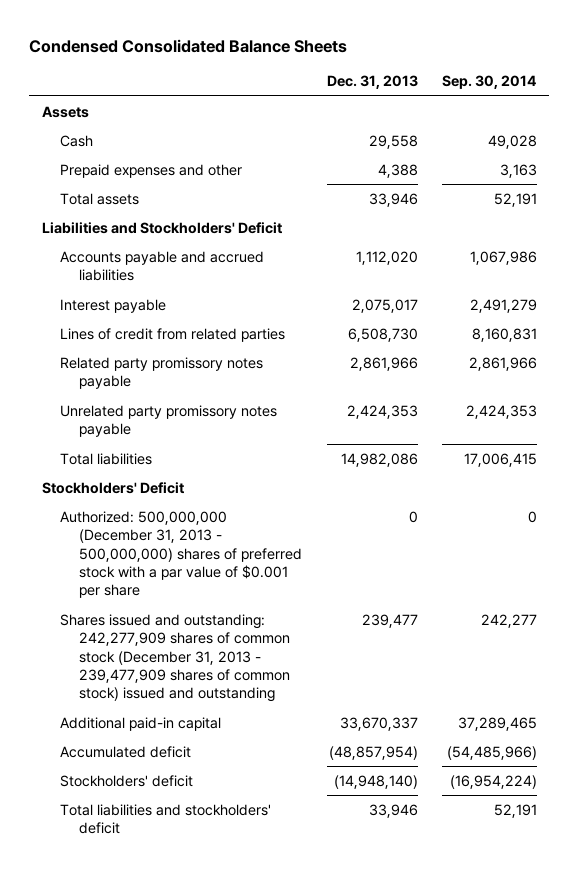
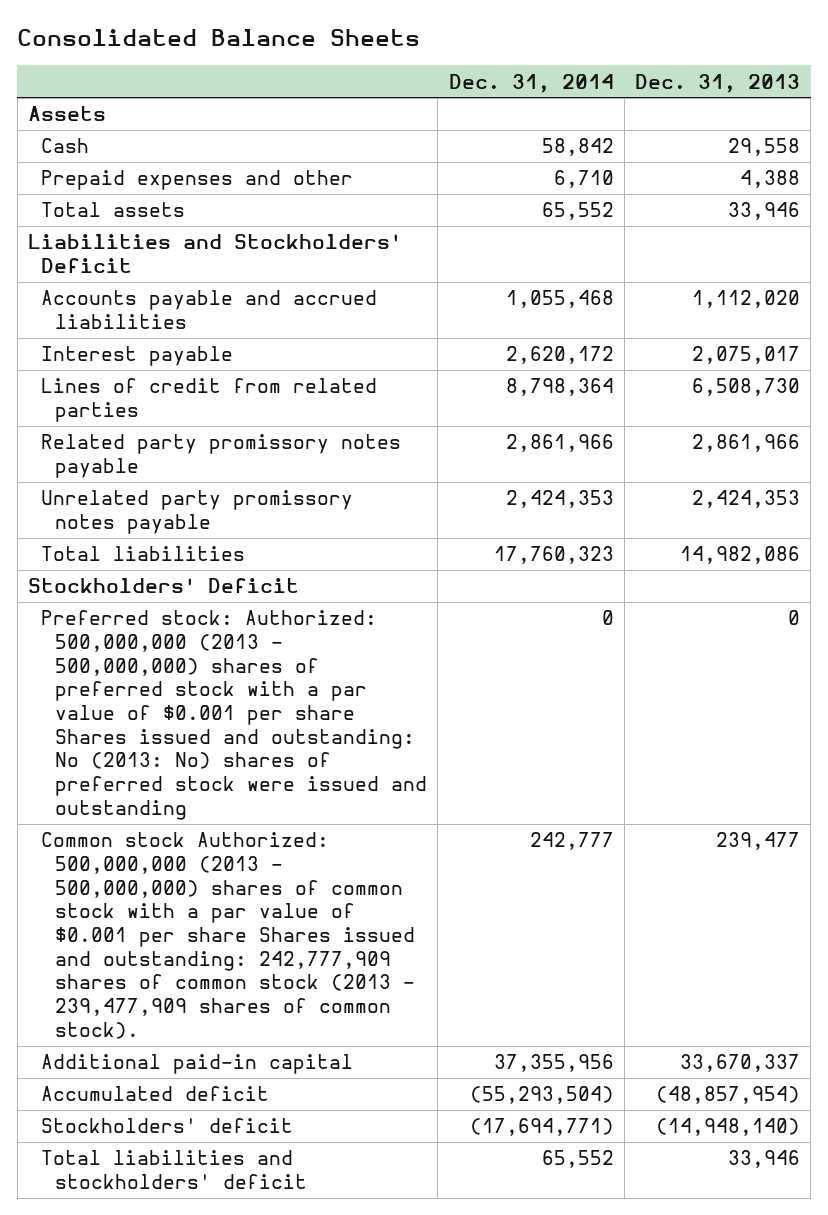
[29,39,348,54] Condensed Consolidated Balance Sheets -> [17,29,421,47] Consolidated Balance Sheets
[441,75,537,90] Sep. 30, 2014 -> none
none -> [448,73,614,93] Dec. 31, 2014
[60,510,303,599] Authorized: 500,000,000 (December 31, 2013 - 500,000,000) shares of preferred stock with a par value of $0.001 per share -> [41,610,428,820] Preferred stock: Authorized: 500,000,000 (2013 - 500,000,000) shares of preferred stock with a par value of $0.001 per share Shares issued and outstanding: No (2013: No) shares of preferred stock were issued and outstanding
[60,613,291,703] Shares issued and outstanding: 242,277,909 shares of common stock (December 31, 2013 - 239,477,909 shares of common stock) issued and outstanding -> [41,832,416,1039] Common stock Authorized: 500,000,000 (2013 - 500,000,000) shares of common stock with a par value of $0.001 per share Shares issued and outstanding: 242,777,909 shares of common stock (2013 - 239,477,909 shares of common stock).

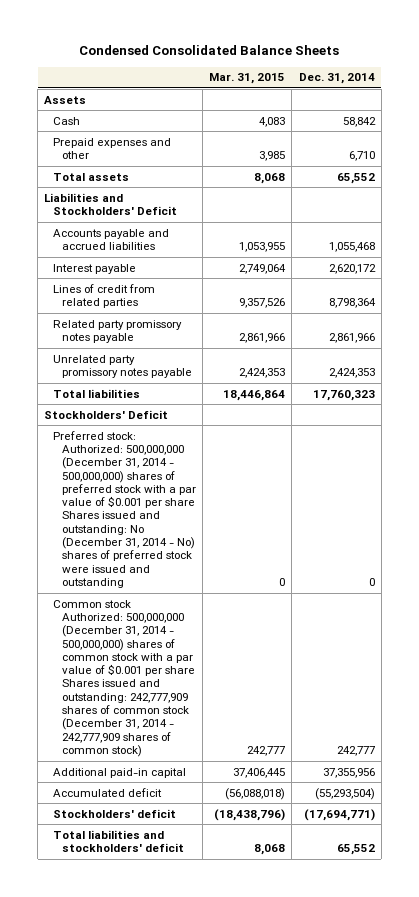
[17,29,421,47] Consolidated Balance Sheets -> [79,45,340,56] Condensed Consolidated Balance Sheets
[634,73,800,93] Dec. 31, 2013 -> none
none -> [209,73,286,85] Mar. 31, 2015
[41,610,428,820] Preferred stock: Authorized: 500,000,000 (2013 - 500,000,000) shares of preferred stock with a par value of $0.001 per share Shares issued and outstanding: No (2013: No) shares of preferred stock were issued and outstanding -> [53,430,197,588] Preferred stock: Authorized: 500,000,000 (December 31, 2014 - 500,000,000) shares of preferred stock with a par value of $0.001 per share Shares issued and outstanding: No (December 31, 2014 - No) shares of preferred stock were issued and outstanding
[41,832,416,1039] Common stock Authorized: 500,000,000 (2013 - 500,000,000) shares of common stock with a par value of $0.001 per share Shares issued and outstanding: 242,777,909 shares of common stock (2013 - 239,477,909 shares of common stock). -> [53,599,196,757] Common stock Authorized: 500,000,000 (December 31, 2014 - 500,000,000) shares of common stock with a par value of $0.001 per share Shares issued and outstanding: 242,777,909 shares of common stock (December 31, 2014 - 242,777,909 shares of common stock)

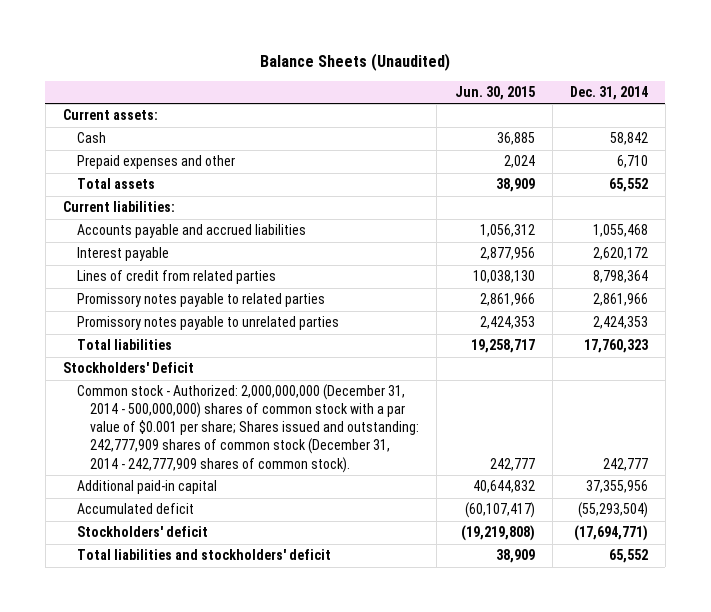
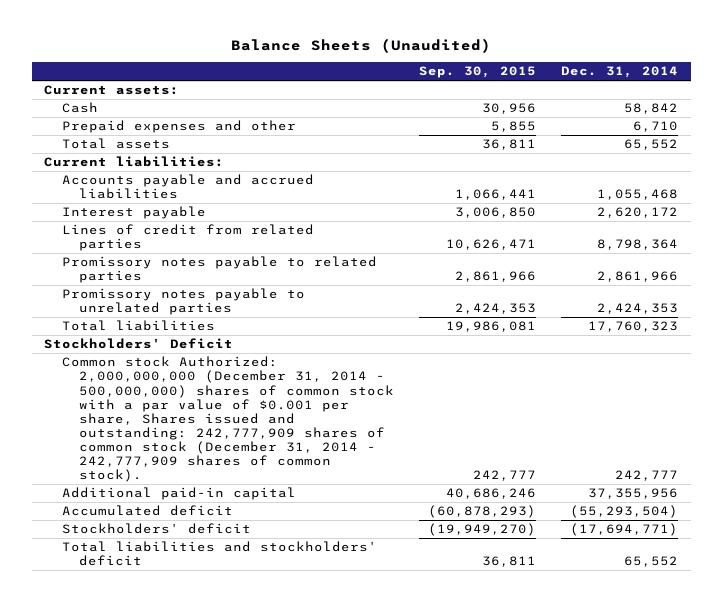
[454,86,535,101] Jun. 30, 2015 -> none
none -> [419,66,537,79] Sep. 30, 2015
[76,384,420,473] Common stock - Authorized: 2,000,000,000 (December 31, 2014 - 500,000,000) shares of common stock with a par value of $0.001 per share; Shares issued and outstanding: 242,777,909 shares of common stock (December 31, 2014 - 242,777,909 shares of common stock). -> [61,356,394,483] Common stock Authorized: 2,000,000,000 (December 31, 2014 - 500,000,000) shares of common stock with a par value of $0.001 per share, Shares issued and outstanding: 242,777,909 shares of common stock (December 31, 2014 - 242,777,909 shares of common stock).

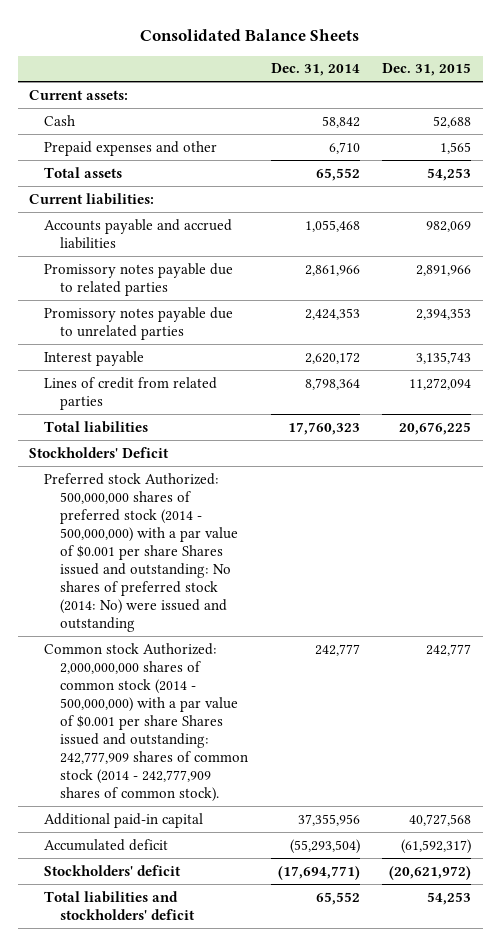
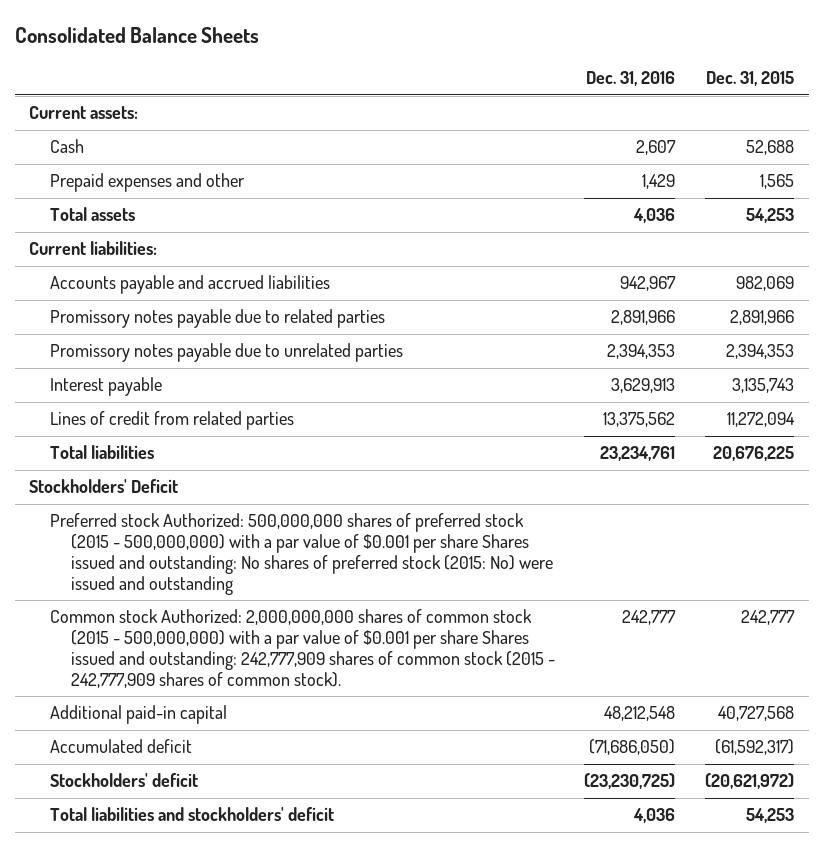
[270,63,360,77] Dec. 31, 2014 -> none
none -> [586,71,676,87] Dec. 31, 2016
[44,472,238,632] Preferred stock Authorized: 500,000,000 shares of preferred stock (2014 - 500,000,000) with a par value of $0.001 per share Shares issued and outstanding: No shares of preferred stock (2014: No) were issued and outstanding -> [50,513,553,596] Preferred stock Authorized: 500,000,000 shares of preferred stock (2015 - 500,000,000) with a par value of $0.001 per share Shares issued and outstanding: No shares of preferred stock (2015: No) were issued and outstanding
[44,642,248,802] Common stock Authorized: 2,000,000,000 shares of common stock (2014 - 500,000,000) with a par value of $0.001 per share Shares issued and outstanding: 242,777,909 shares of common stock (2014 - 242,777,909 shares of common stock). -> [50,609,555,689] Common stock Authorized: 2,000,000,000 shares of common stock (2015 - 500,000,000) with a par value of $0.001 per share Shares issued and outstanding: 242,777,909 shares of common stock (2015 - 242,777,909 shares of common stock).

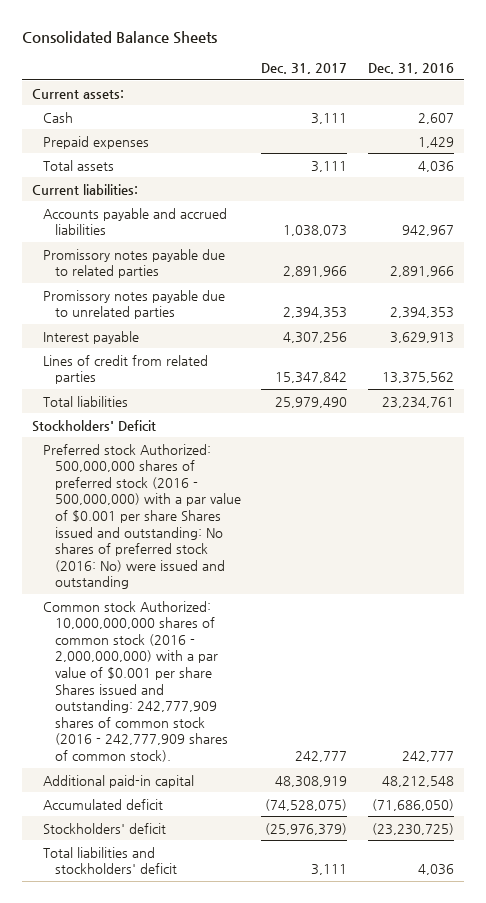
[705,71,794,87] Dec. 31, 2015 -> none
none -> [261,62,348,74] Dec. 31, 2017
[50,173,246,193] Prepaid expenses and other -> [43,135,150,149] Prepaid expenses
[50,513,553,596] Preferred stock Authorized: 500,000,000 shares of preferred stock (2015 - 500,000,000) with a par value of $0.001 per share Shares issued and outstanding: No shares of preferred stock (2015: No) were issued and outstanding -> [43,443,241,590] Preferred stock Authorized: 500,000,000 shares of preferred stock (2016 - 500,000,000) with a par value of $0.001 per share Shares issued and outstanding: No shares of preferred stock (2016: No) were issued and outstanding
[50,609,555,689] Common stock Authorized: 2,000,000,000 shares of common stock (2015 - 500,000,000) with a par value of $0.001 per share Shares issued and outstanding: 242,777,909 shares of common stock (2015 - 242,777,909 shares of common stock). -> [43,600,228,762] Common stock Authorized: 10,000,000,000 shares of common stock (2016 - 2,000,000,000) with a par value of $0.001 per share Shares issued and outstanding: 242,777,909 shares of common stock (2016 - 242,777,909 shares of common stock).

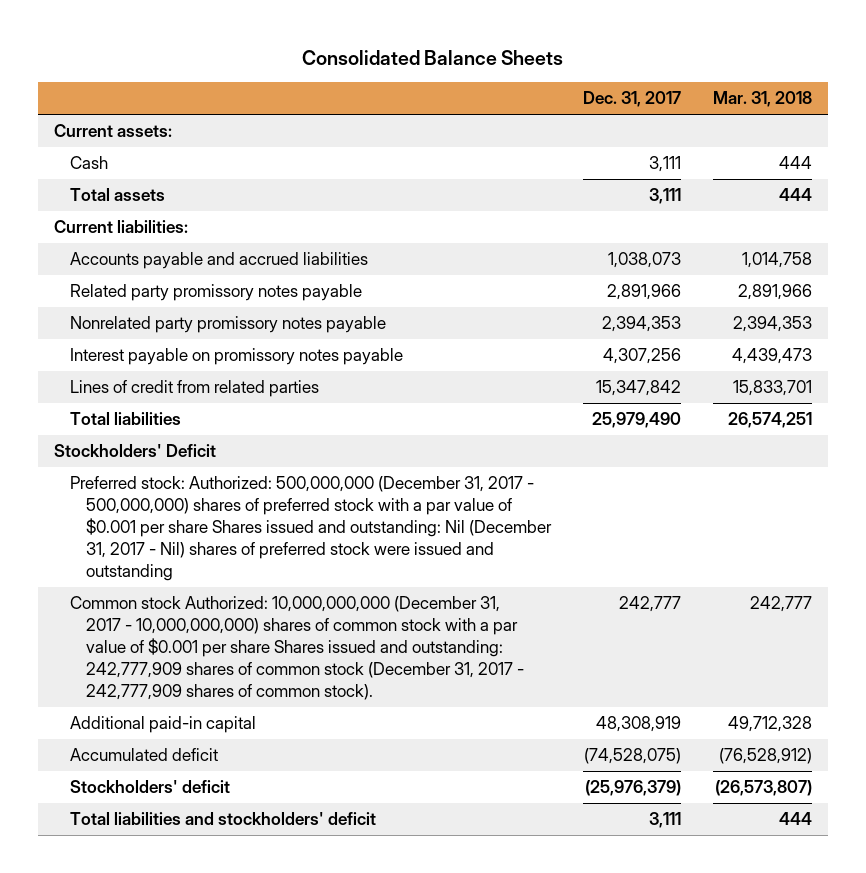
[368,62,455,74] Dec. 31, 2016 -> none
none -> [712,91,812,108] Mar. 31, 2018
[43,135,150,149] Prepaid expenses -> none
[43,248,226,279] Promissory notes payable due to related parties -> [70,284,363,302] Related party promissory notes payable
[43,289,226,320] Promissory notes payable due to unrelated parties -> [70,316,387,334] Nonrelated party promissory notes payable
[43,330,140,344] Interest payable -> [70,348,404,366] Interest payable on promissory notes payable
[43,443,241,590] Preferred stock Authorized: 500,000,000 shares of preferred stock (2016 - 500,000,000) with a par value of $0.001 per share Shares issued and outstanding: No shares of preferred stock (2016: No) were issued and outstanding -> [70,476,553,582] Preferred stock: Authorized: 500,000,000 (December 31, 2017 - 500,000,000) shares of preferred stock with a par value of $0.001 per share Shares issued and outstanding: Nil (December 31, 2017 - Nil) shares of preferred stock were issued and outstanding
[43,600,228,762] Common stock Authorized: 10,000,000,000 shares of common stock (2016 - 2,000,000,000) with a par value of $0.001 per share Shares issued and outstanding: 242,777,909 shares of common stock (2016 - 242,777,909 shares of common stock). -> [70,596,525,701] Common stock Authorized: 10,000,000,000 (December 31, 2017 - 10,000,000,000) shares of common stock with a par value of $0.001 per share Shares issued and outstanding: 242,777,909 shares of common stock (December 31, 2017 - 242,777,909 shares of common stock).

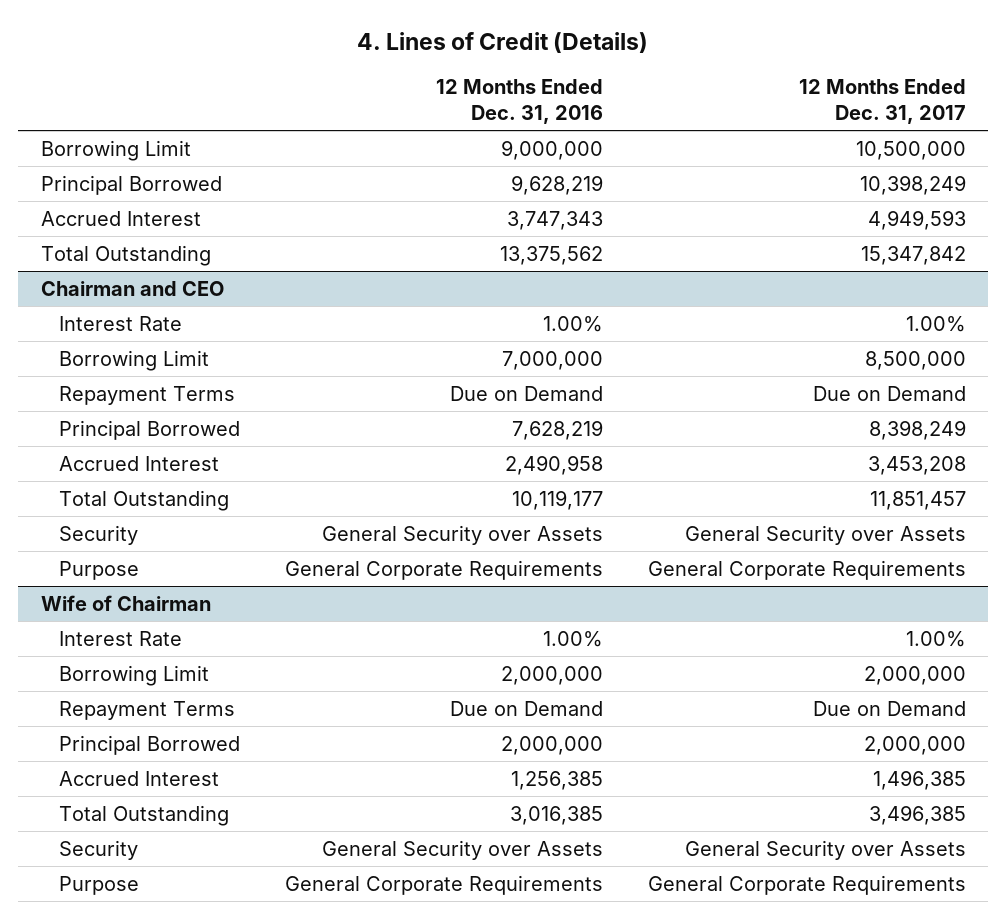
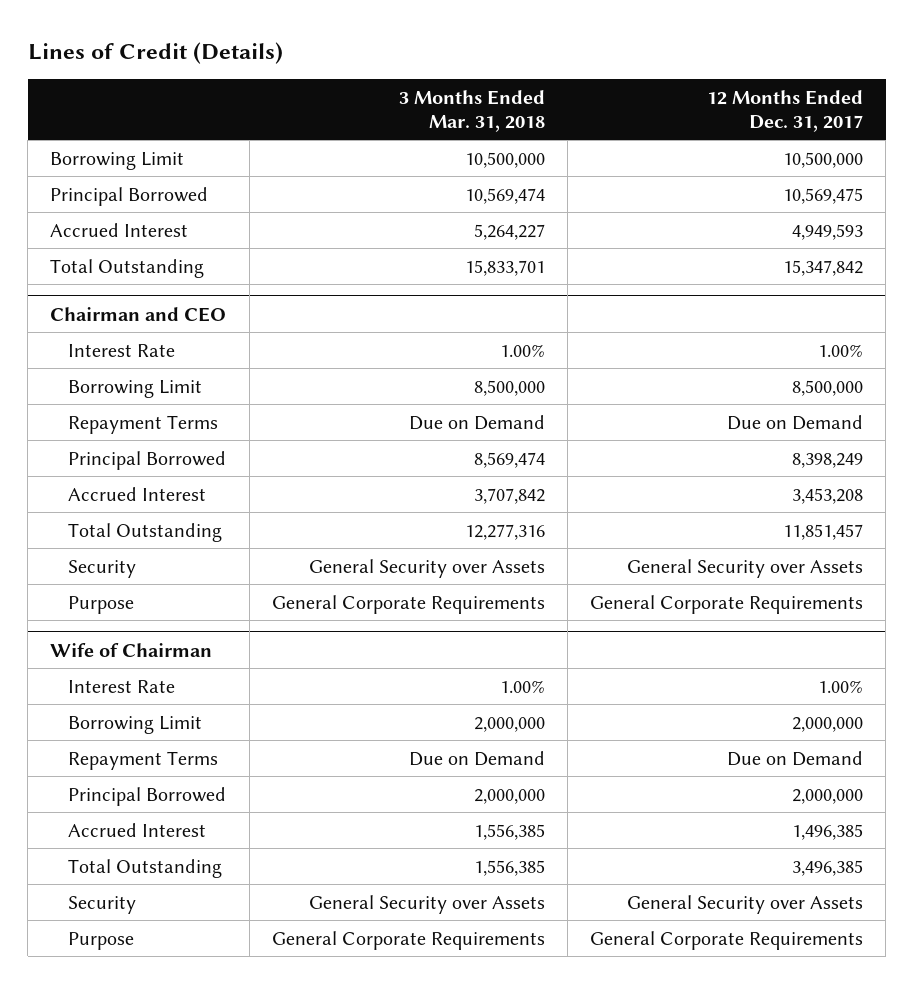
[357,31,649,53] 4. Lines of Credit (Details) -> [27,42,283,65] Lines of Credit (Details)
[435,79,603,125] 12 Months Ended Dec. 31, 2016 -> none
none -> [398,90,545,132] 3 Months Ended Mar. 31, 2018
[859,174,966,195] 10,398,249 -> [783,187,864,204] 10,569,475

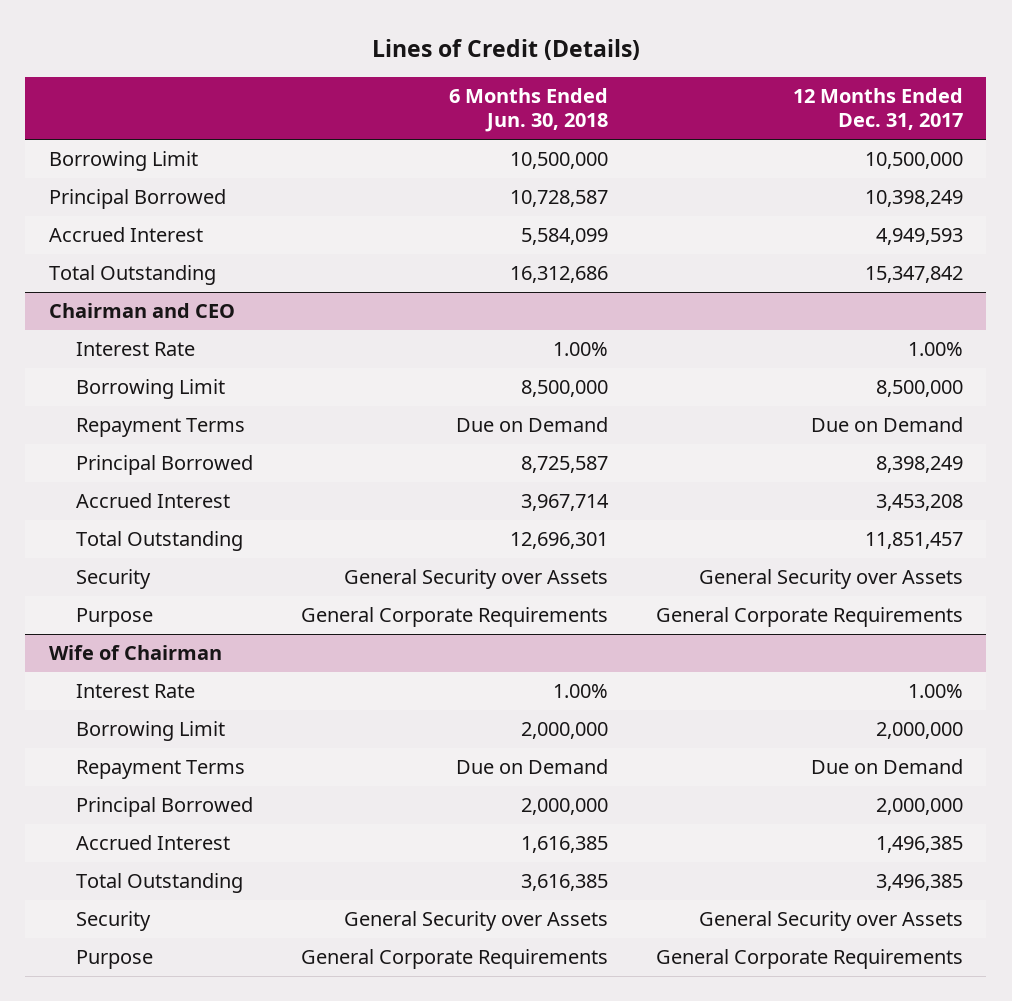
[398,90,545,132] 3 Months Ended Mar. 31, 2018 -> none
none -> [449,87,609,133] 6 Months Ended Jun. 30, 2018
[783,187,864,204] 10,569,475 -> [864,190,963,208] 10,398,249

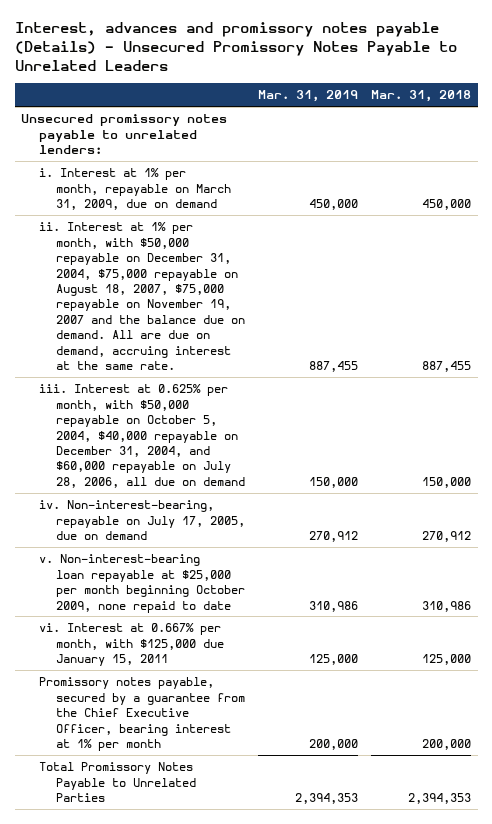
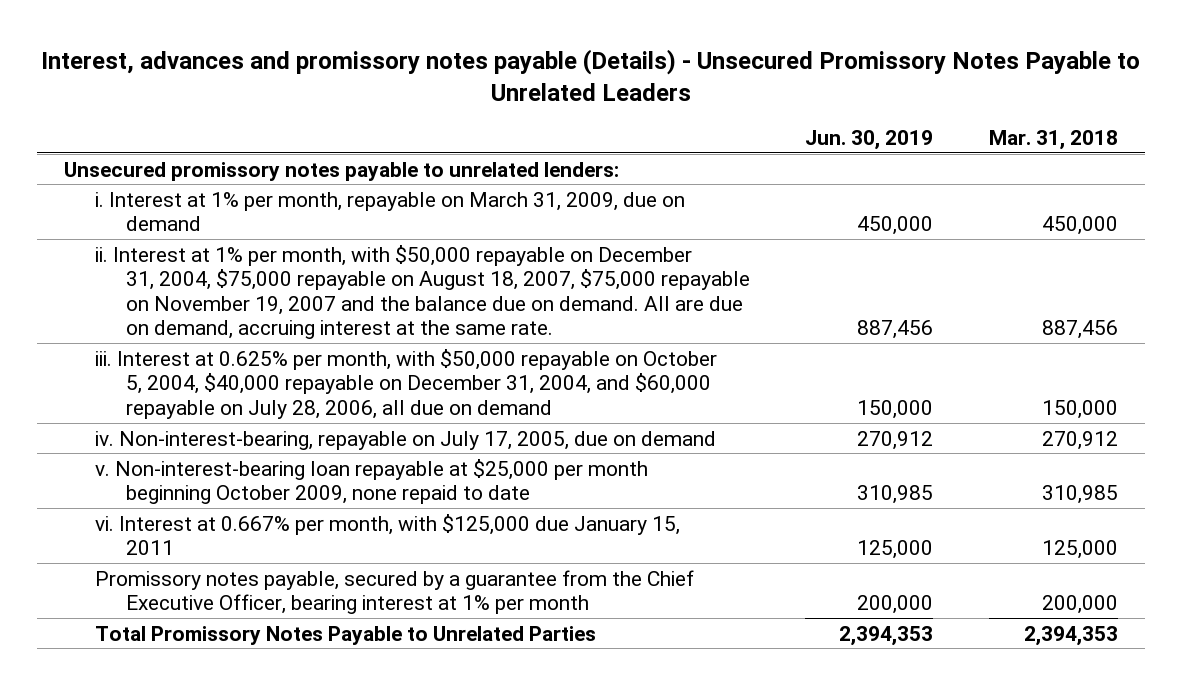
[258,90,359,103] Mar. 31, 2019 -> none
none -> [805,130,934,151] Jun. 30, 2019
[422,361,472,373] 887,455 -> [1041,320,1118,340] 887,456
[422,600,472,612] 310,986 -> [1041,485,1118,505] 310,985

